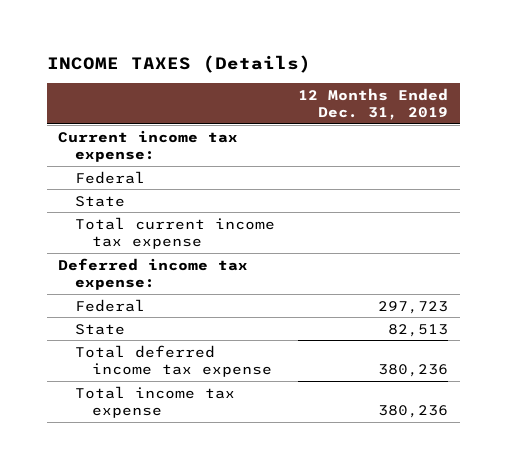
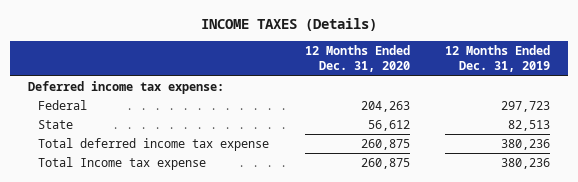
none -> [304,44,410,73] 12 Months Ended Dec. 31, 2020
[58,129,239,162] Current income tax expense: -> none
[74,170,145,184] Federal -> none
[74,195,125,207] State -> none
[74,216,275,249] Total current income tax expense -> none
[74,385,235,418] Total income tax expense -> [38,156,207,170] Total Income tax expense

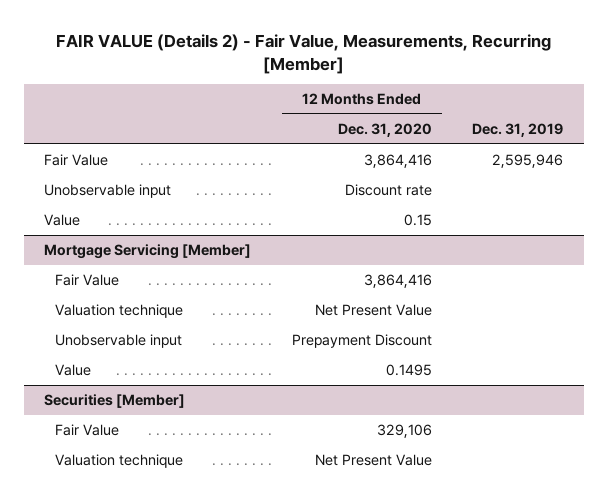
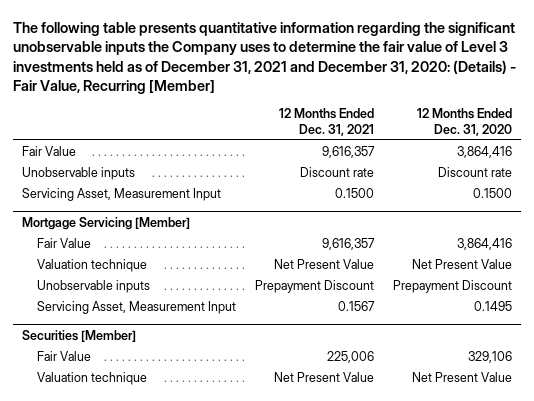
[55,33,551,74] FAIR VALUE (Details 2) - Fair Value, Measurements, Recurring [Member] -> [13,21,517,94] The following table presents quantitative information regarding the significant unobservable inputs the Company uses to determine the fair value of Level 3 investments held as of December 31, 2021 and December 31, 2020: (Details) - Fair Value, Recurring [Member]
[472,122,564,137] Dec. 31, 2019 -> none
none -> [278,108,374,137] 12 Months Ended Dec. 31, 2021
[44,213,81,226] Value -> none
[44,183,172,198] Unobservable input -> [22,166,136,180] Unobservable inputs
none -> [22,187,222,201] Servicing Asset, Measurement Input
[55,333,183,348] Unobservable input -> [36,279,150,293] Unobservable inputs
[55,363,92,376] Value -> [36,300,236,314] Servicing Asset, Measurement Input

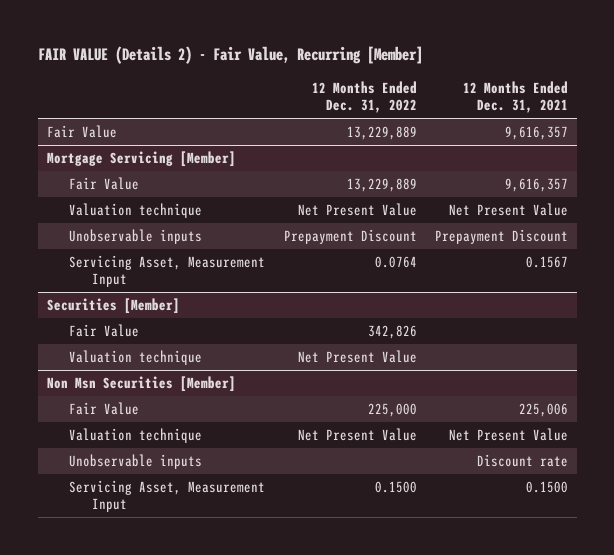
[13,21,517,94] The following table presents quantitative information regarding the significant unobservable inputs the Company uses to determine the fair value of Level 3 investments held as of December 31, 2021 and December 31, 2020: (Details) - Fair Value, Recurring [Member] -> [37,46,423,65] FAIR VALUE (Details 2) - Fair Value, Recurring [Member]
[416,108,512,137] 12 Months Ended Dec. 31, 2020 -> none
none -> [311,81,417,114] 12 Months Ended Dec. 31, 2022
[22,166,136,180] Unobservable inputs -> none
[22,187,222,201] Servicing Asset, Measurement Input -> none
none -> [69,324,140,338] Fair Value
none -> [69,350,203,366] Valuation technique
none -> [46,376,236,393] Non Msn Securities [Member]
none -> [69,454,203,470] Unobservable inputs
none -> [69,480,266,513] Servicing Asset, Measurement Input

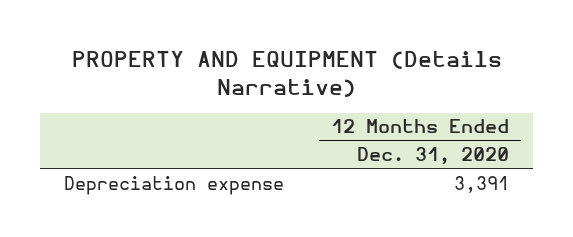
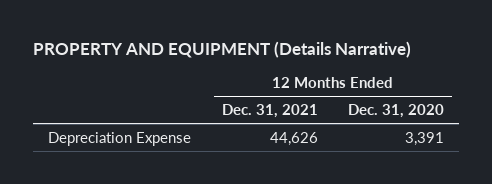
none -> [221,103,318,118] Dec. 31, 2021
[63,175,284,195] Depreciation expense -> [48,131,192,146] Depreciation Expense

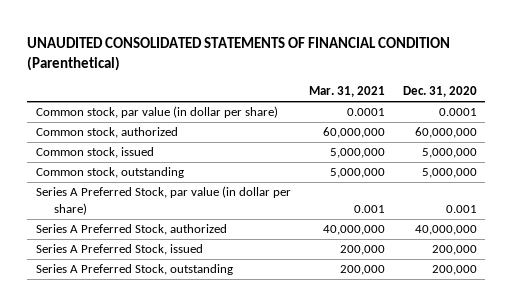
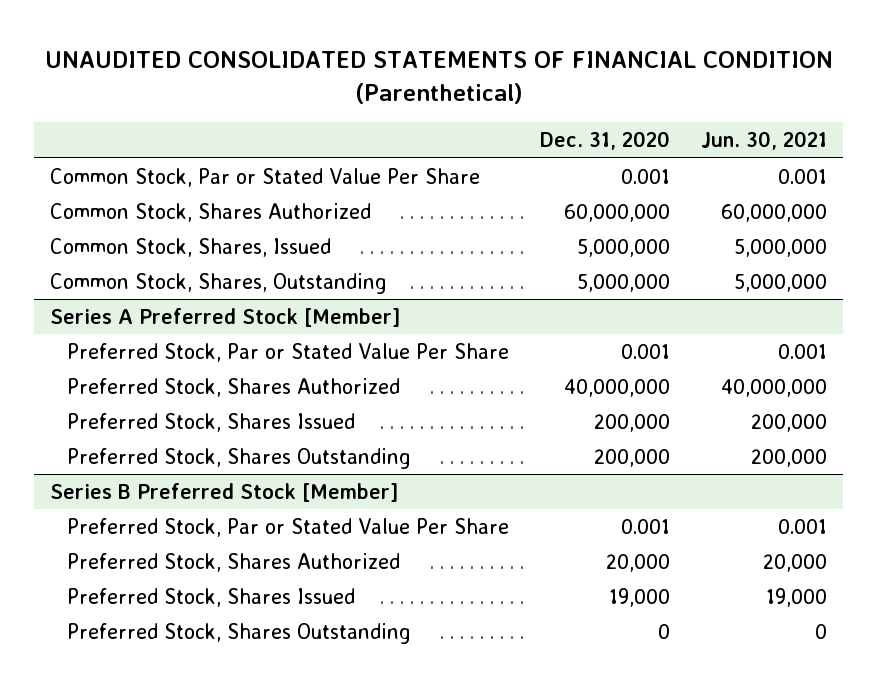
[308,86,385,98] Mar. 31, 2021 -> none
none -> [701,131,828,151] Jun. 30, 2021
[36,106,279,119] Common stock, par value (in dollar per share) -> [50,168,481,188] Common Stock, Par or Stated Value Per Share
[438,108,477,117] 0.0001 -> [621,169,671,185] 0.001
[36,127,179,139] Common stock, authorized -> [50,203,372,223] Common Stock, Shares Authorized
[36,147,155,159] Common stock, issued -> [50,238,332,258] Common Stock, Shares, Issued
[36,167,185,179] Common stock, outstanding -> [50,273,388,295] Common Stock, Shares, Outstanding
none -> [50,308,401,328] Series A Preferred Stock [Member]
[36,186,292,216] Series A Preferred Stock, par value (in dollar per share) -> [66,343,509,363] Preferred Stock, Par or Stated Value Per Share
[36,224,228,236] Series A Preferred Stock, authorized -> [66,378,400,398] Preferred Stock, Shares Authorized
[36,244,204,256] Series A Preferred Stock, issued -> [66,413,355,433] Preferred Stock, Shares Issued
[36,264,234,276] Series A Preferred Stock, outstanding -> [66,448,411,470] Preferred Stock, Shares Outstanding
none -> [50,483,399,503] Series B Preferred Stock [Member]
none -> [66,518,509,538] Preferred Stock, Par or Stated Value Per Share
none -> [66,553,400,573] Preferred Stock, Shares Authorized
none -> [66,588,355,608] Preferred Stock, Shares Issued
none -> [66,623,411,645] Preferred Stock, Shares Outstanding

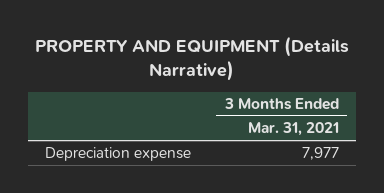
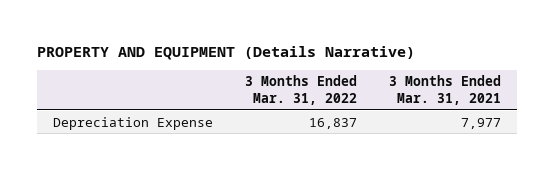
none -> [244,75,357,106] 3 Months Ended Mar. 31, 2022
[44,147,191,162] Depreciation expense -> [52,116,213,130] Depreciation Expense

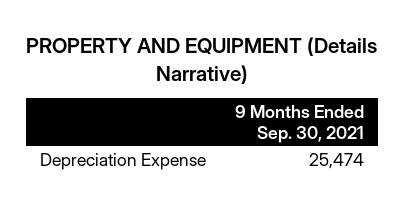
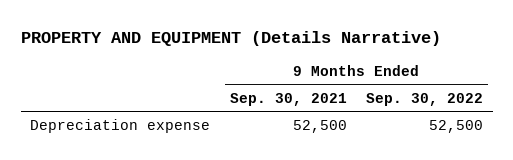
none -> [365,92,483,106] Sep. 30, 2022
[40,152,207,170] Depreciation Expense -> [30,119,211,134] Depreciation expense
[308,152,364,169] 25,474 -> [292,120,347,134] 52,500

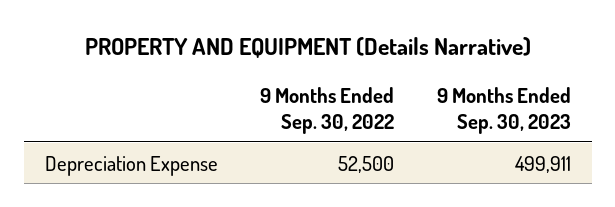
[229,92,347,106] Sep. 30, 2021 -> none
none -> [436,87,571,135] 9 Months Ended Sep. 30, 2023
[30,119,211,134] Depreciation expense -> [44,155,218,176] Depreciation Expense

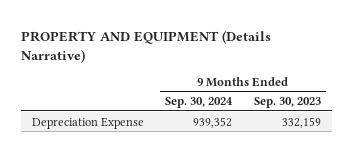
[260,87,395,135] 9 Months Ended Sep. 30, 2022 -> none
none -> [165,97,234,109] Sep. 30, 2024
[514,155,571,173] 499,911 -> [281,116,321,128] 332,159

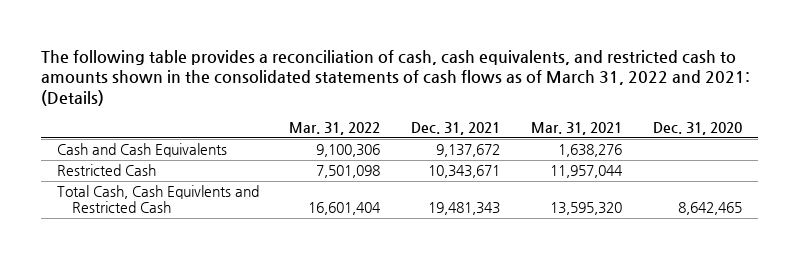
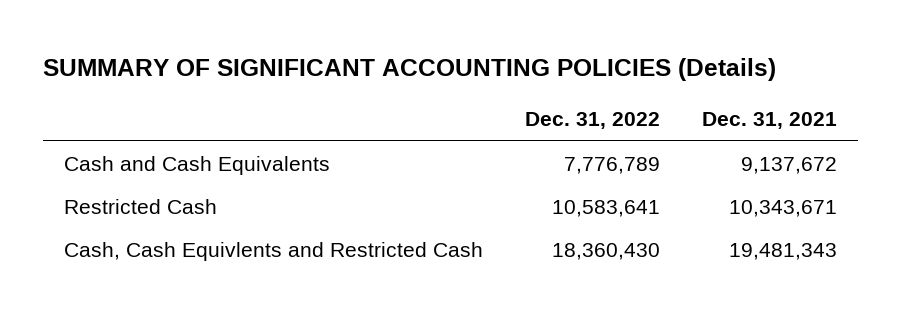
[41,49,751,107] The following table provides a reconciliation of cash, cash equivalents, and restricted cash to amounts shown in the consolidated statements of cash flows as of March 31, 2022 and 2021: (Details) -> [43,57,777,81] SUMMARY OF SIGNIFICANT ACCOUNTING POLICIES (Details)
[289,121,381,135] Mar. 31, 2022 -> none
[531,121,623,135] Mar. 31, 2021 -> none
[653,121,743,135] Dec. 31, 2020 -> none
none -> [524,112,660,130] Dec. 31, 2022
[56,185,259,214] Total Cash, Cash Equivlents and Restricted Cash -> [64,242,484,262] Cash, Cash Equivlents and Restricted Cash

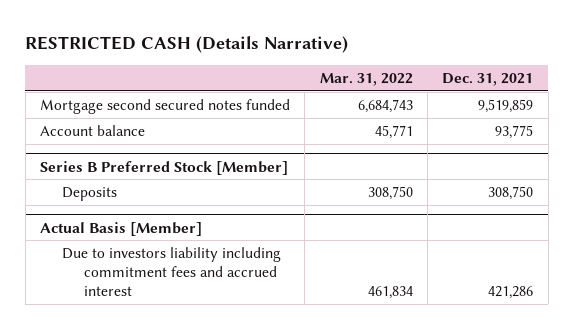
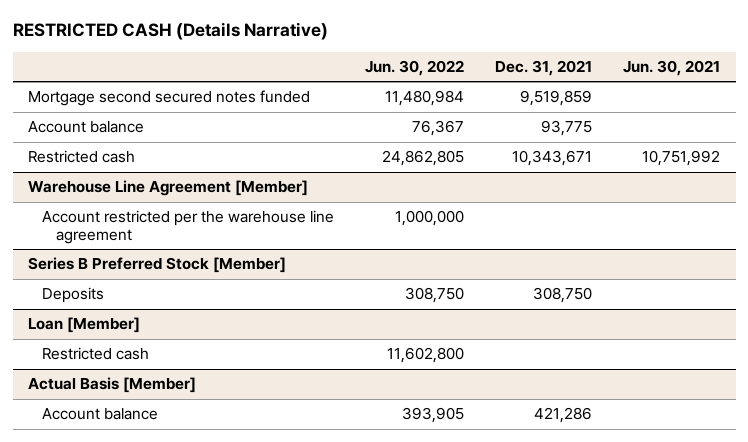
[319,73,413,87] Mar. 31, 2022 -> none
none -> [365,59,465,76] Jun. 30, 2022
none -> [623,59,721,76] Jun. 30, 2021
none -> [28,150,136,164] Restricted cash
none -> [28,180,309,197] Warehouse Line Agreement [Member]
none -> [42,210,335,244] Account restricted per the warehouse line agreement
none -> [28,317,141,334] Loan [Member]
none -> [42,347,150,361] Restricted cash
[61,246,281,297] Due to investors liability including commitment fees and accrued interest -> [42,408,159,421] Account balance

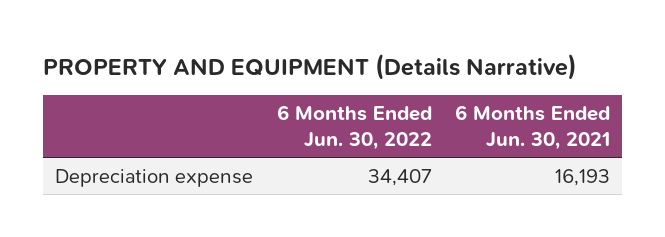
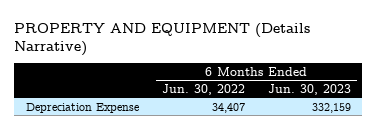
[455,104,611,151] 6 Months Ended Jun. 30, 2021 -> none
none -> [267,83,351,95] Jun. 30, 2023
[54,168,253,187] Depreciation expense -> [25,102,139,113] Depreciation Expense

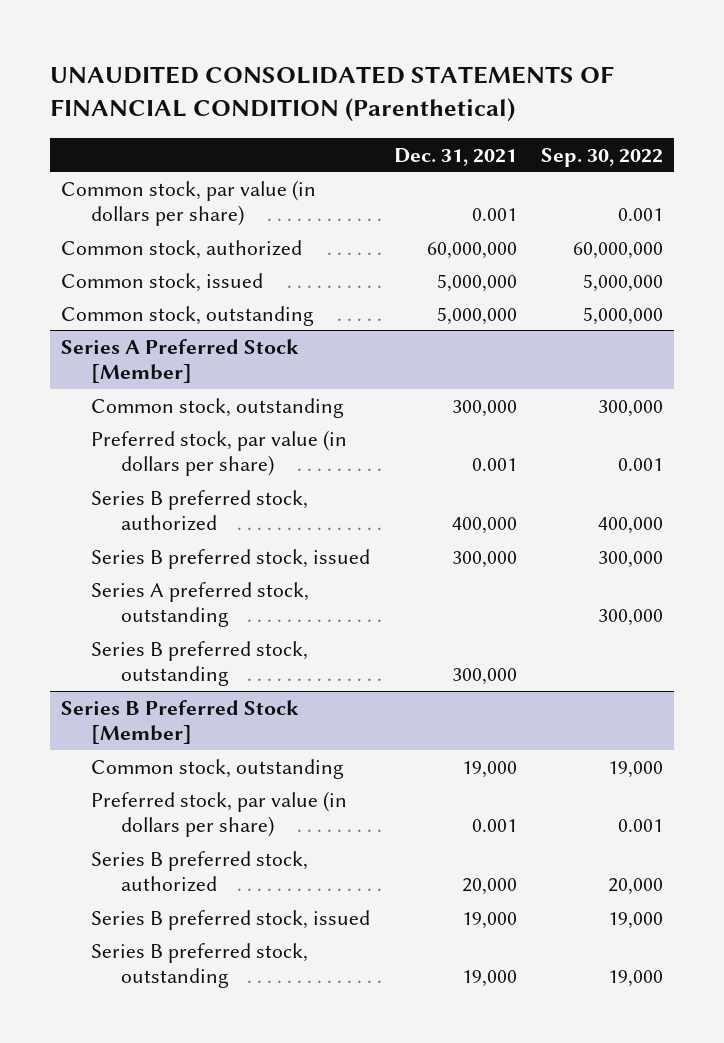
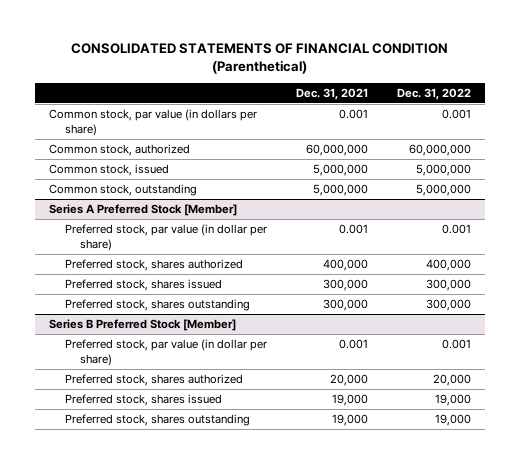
[49,65,614,123] UNAUDITED CONSOLIDATED STATEMENTS OF FINANCIAL CONDITION (Parenthetical) -> [70,43,448,75] CONSOLIDATED STATEMENTS OF FINANCIAL CONDITION (Parenthetical)
[540,147,663,167] Sep. 30, 2022 -> none
none -> [396,87,471,100] Dec. 31, 2022
[91,397,345,418] Common stock, outstanding -> none
[91,581,310,628] Series A preferred stock, outstanding -> none
[91,429,348,477] Preferred stock, par value (in dollars per share) -> [64,223,267,251] Preferred stock, par value (in dollar per share)
[91,489,309,532] Series B preferred stock, authorized -> [64,258,243,271] Preferred stock, shares authorized
[91,548,371,569] Series B preferred stock, issued -> [64,278,222,291] Preferred stock, shares issued
[91,640,309,687] Series B preferred stock, outstanding -> [64,298,250,311] Preferred stock, shares outstanding
[91,758,345,779] Common stock, outstanding -> none
[91,790,348,838] Preferred stock, par value (in dollars per share) -> [64,338,267,366] Preferred stock, par value (in dollar per share)
[91,850,309,893] Series B preferred stock, authorized -> [64,373,243,386] Preferred stock, shares authorized
[91,909,371,930] Series B preferred stock, issued -> [64,393,222,406] Preferred stock, shares issued
[91,942,309,989] Series B preferred stock, outstanding -> [64,413,250,426] Preferred stock, shares outstanding

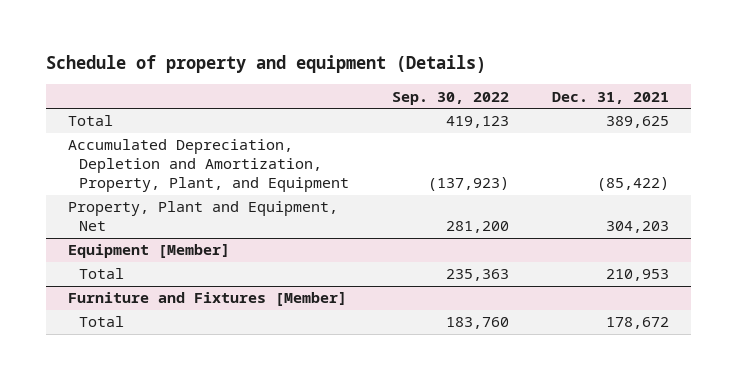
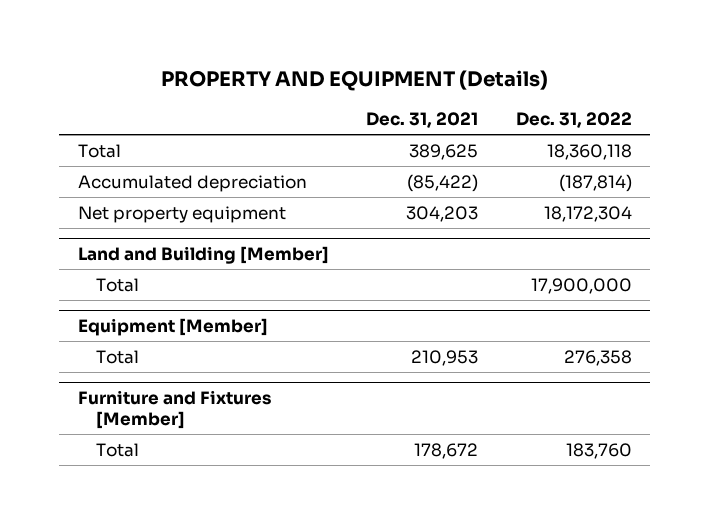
[46,55,487,74] Schedule of property and equipment (Details) -> [160,70,548,92] PROPERTY AND EQUIPMENT (Details)
[391,91,509,105] Sep. 30, 2022 -> none
none -> [515,111,632,128] Dec. 31, 2022
[67,139,349,193] Accumulated Depreciation, Depletion and Amortization, Property, Plant, and Equipment -> [78,174,308,192] Accumulated depreciation
[67,201,338,232] Property, Plant and Equipment, Net -> [78,205,287,223] Net property equipment
none -> [78,246,330,265] Land and Building [Member]
none -> [95,277,139,292] Total

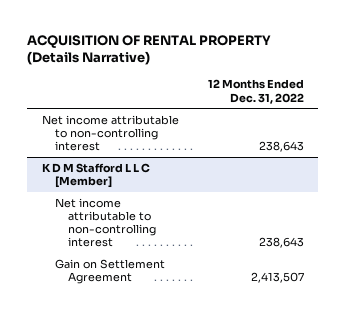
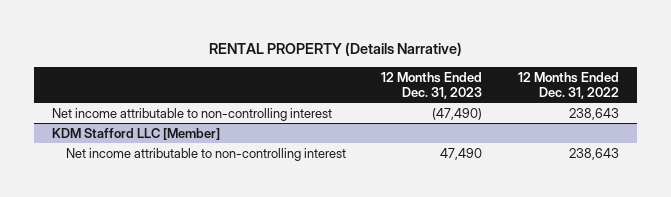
[27,34,272,66] ACQUISITION OF RENTAL PROPERTY (Details Narrative) -> [208,42,462,57] RENTAL PROPERTY (Details Narrative)
none -> [381,71,483,100] 12 Months Ended Dec. 31, 2023
[41,162,150,188] K D M Stafford L L C [Member] -> [52,127,221,140] KDM Stafford LLC [Member]
[55,258,166,284] Gain on Settlement Agreement -> none

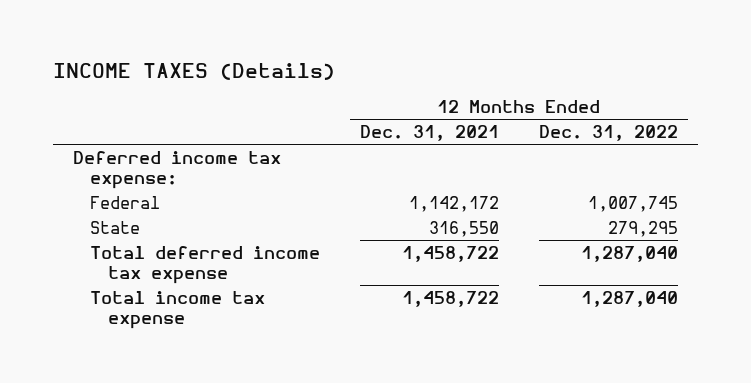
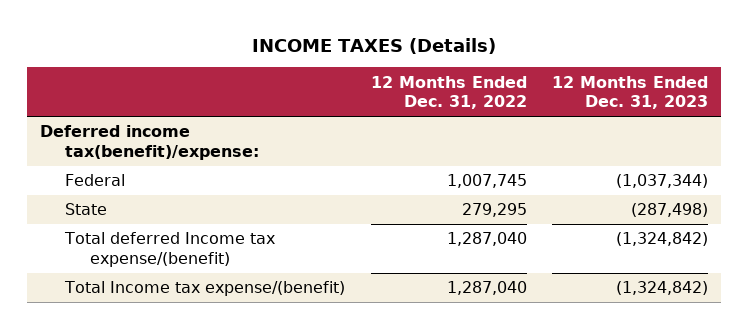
[360,125,500,142] Dec. 31, 2021 -> none
none -> [552,75,709,110] 12 Months Ended Dec. 31, 2023
[72,150,281,189] Deferred income tax expense: -> [40,125,260,160] Deferred income tax(benefit)/expense:
[90,245,321,284] Total deferred income tax expense -> [64,232,276,267] Total deferred Income tax expense/(benefit)
[90,290,266,329] Total income tax expense -> [64,281,346,297] Total Income tax expense/(benefit)

